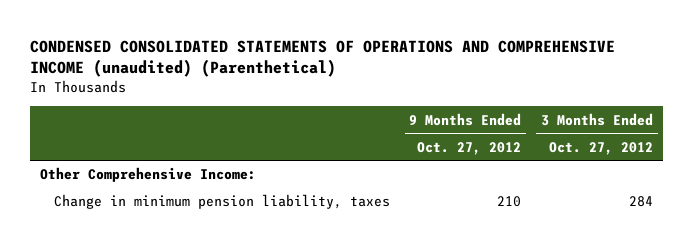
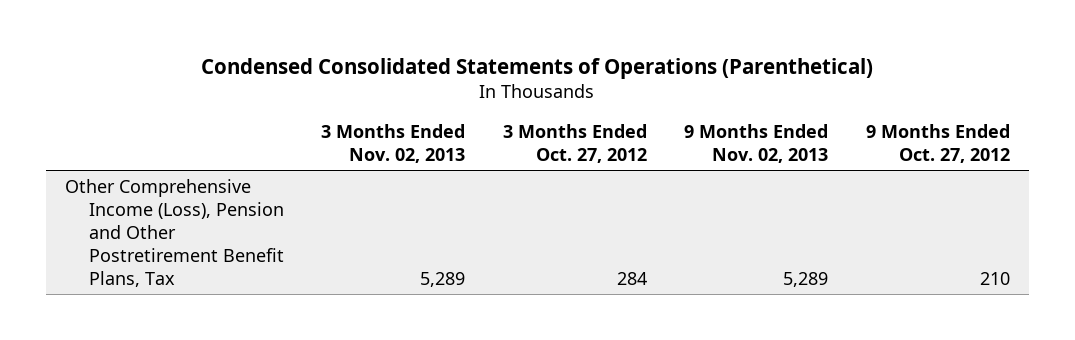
[29,39,615,78] CONDENSED CONSOLIDATED STATEMENTS OF OPERATIONS AND COMPREHENSIVE INCOME (unaudited) (Parenthetical) -> [201,57,874,79] Condensed Consolidated Statements of Operations (Parenthetical)
none -> [321,124,466,164] 3 Months Ended Nov. 02, 2013
none -> [684,124,829,164] 9 Months Ended Nov. 02, 2013
[39,167,256,183] Other Comprehensive Income: -> none
[53,194,390,210] Change in minimum pension liability, taxes -> [64,179,284,288] Other Comprehensive Income (Loss), Pension and Other Postretirement Benefit Plans, Tax

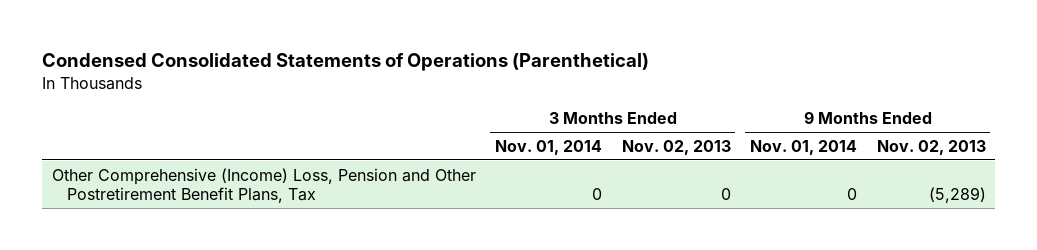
[502,124,647,164] 3 Months Ended Oct. 27, 2012 -> none
[866,124,1011,164] 9 Months Ended Oct. 27, 2012 -> none
none -> [495,139,603,155] Nov. 01, 2014
none -> [750,139,858,155] Nov. 01, 2014
[64,179,284,288] Other Comprehensive Income (Loss), Pension and Other Postretirement Benefit Plans, Tax -> [51,167,476,204] Other Comprehensive (Income) Loss, Pension and Other Postretirement Benefit Plans, Tax
[420,272,466,288] 5,289 -> [720,188,731,201] 0
[783,272,829,288] 5,289 -> [928,187,986,204] (5,289)

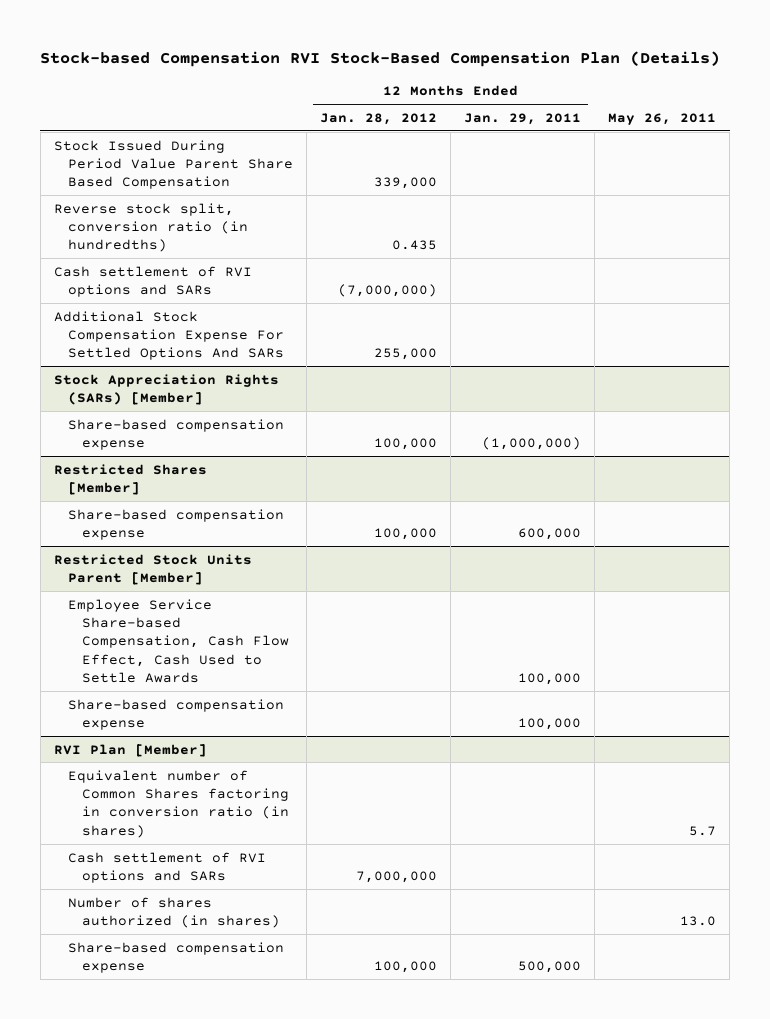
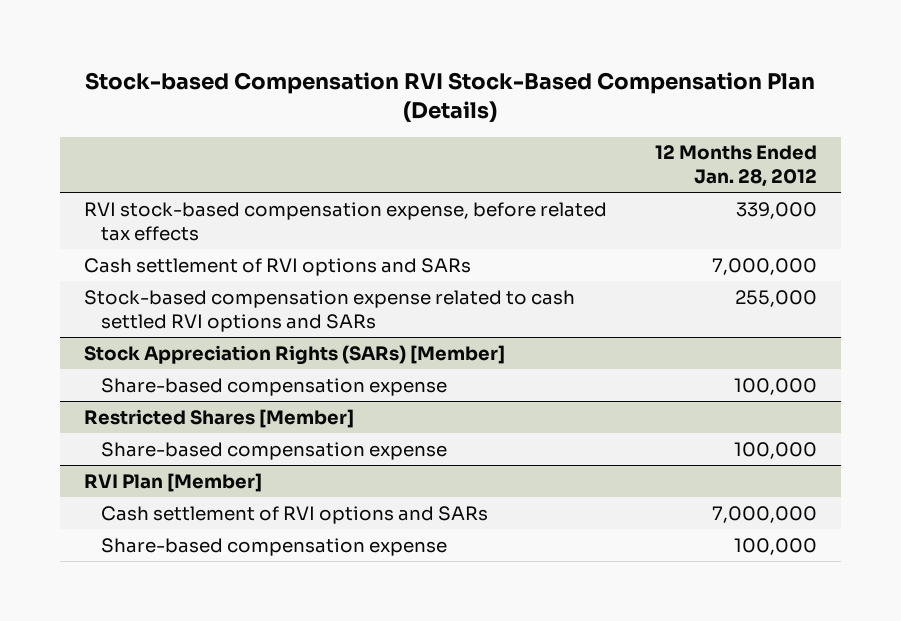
[464,112,582,125] Jan. 29, 2011 -> none
[608,112,717,125] May 26, 2011 -> none
[53,202,248,253] Reverse stock split, conversion ratio (in hundredths) -> none
[53,139,293,190] Stock Issued During Period Value Parent Share Based Compensation -> [83,201,607,241] RVI stock-based compensation expense, before related tax effects
[337,283,437,297] (7,000,000) -> [712,257,818,275] 7,000,000
[53,310,284,361] Additional Stock Compensation Expense For Settled Options And SARs -> [83,289,575,332] Stock-based compensation expense related to cash settled RVI options and SARs
[53,553,252,585] Restricted Stock Units Parent [Member] -> none
[67,598,289,684] Employee Service Share-based Compensation, Cash Flow Effect, Cash Used to Settle Awards -> none
[67,698,284,730] Share-based compensation expense -> none
[67,769,289,838] Equivalent number of Common Shares factoring in conversion ratio (in shares) -> none
[67,896,280,928] Number of shares authorized (in shares) -> none

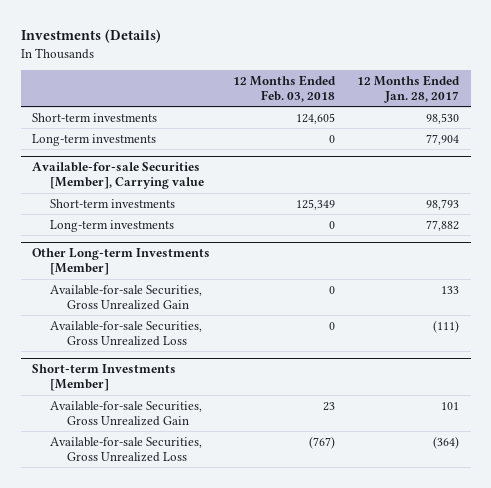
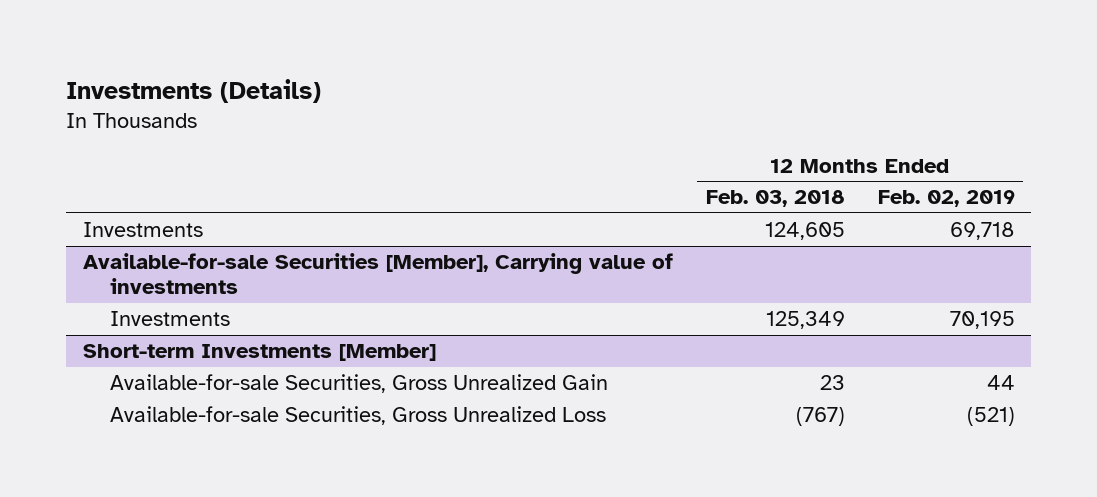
[357,75,461,104] 12 Months Ended Jan. 28, 2017 -> none
none -> [877,190,1015,208] Feb. 02, 2019
[31,133,156,146] Long-term investments -> none
[49,219,174,232] Long-term investments -> none
[31,248,210,276] Other Long-term Investments [Member] -> none
[49,284,202,310] Available-for-sale Securities, Gross Unrealized Gain -> none
[49,320,202,346] Available-for-sale Securities, Gross Unrealized Loss -> none
[31,112,157,122] Short-term investments -> [82,222,203,238] Investments
[31,162,204,190] Available-for-sale Securities [Member], Carrying value -> [82,253,673,295] Available-for-sale Securities [Member], Carrying value of investments
[49,198,175,208] Short-term investments -> [110,311,231,327] Investments

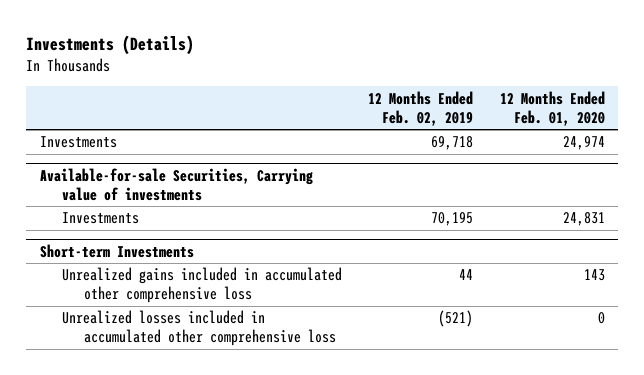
[705,190,845,208] Feb. 03, 2018 -> none
none -> [499,90,605,126] 12 Months Ended Feb. 01, 2020
[82,253,673,295] Available-for-sale Securities [Member], Carrying value of investments -> [39,167,313,201] Available-for-sale Securities, Carrying value of investments
[82,344,436,362] Short-term Investments [Member] -> [39,243,194,258] Short-term Investments
[110,374,609,394] Available-for-sale Securities, Gross Unrealized Gain -> [61,267,342,304] Unrealized gains included in accumulated other comprehensive loss
[110,406,607,426] Available-for-sale Securities, Gross Unrealized Loss -> [61,310,336,347] Unrealized losses included in accumulated other comprehensive loss

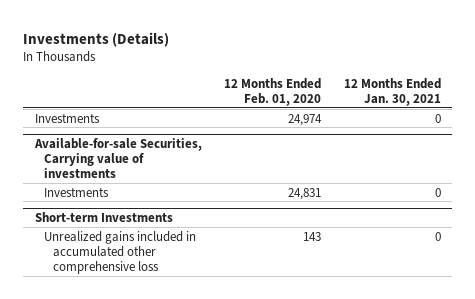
[368,90,474,126] 12 Months Ended Feb. 02, 2019 -> none
none -> [343,77,441,106] 12 Months Ended Jan. 30, 2021
[61,310,336,347] Unrealized losses included in accumulated other comprehensive loss -> none

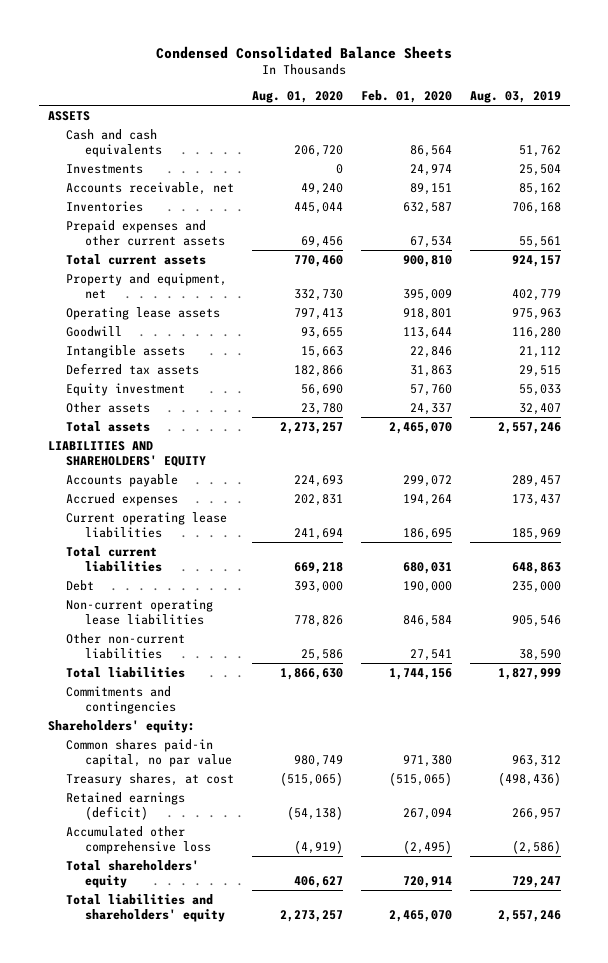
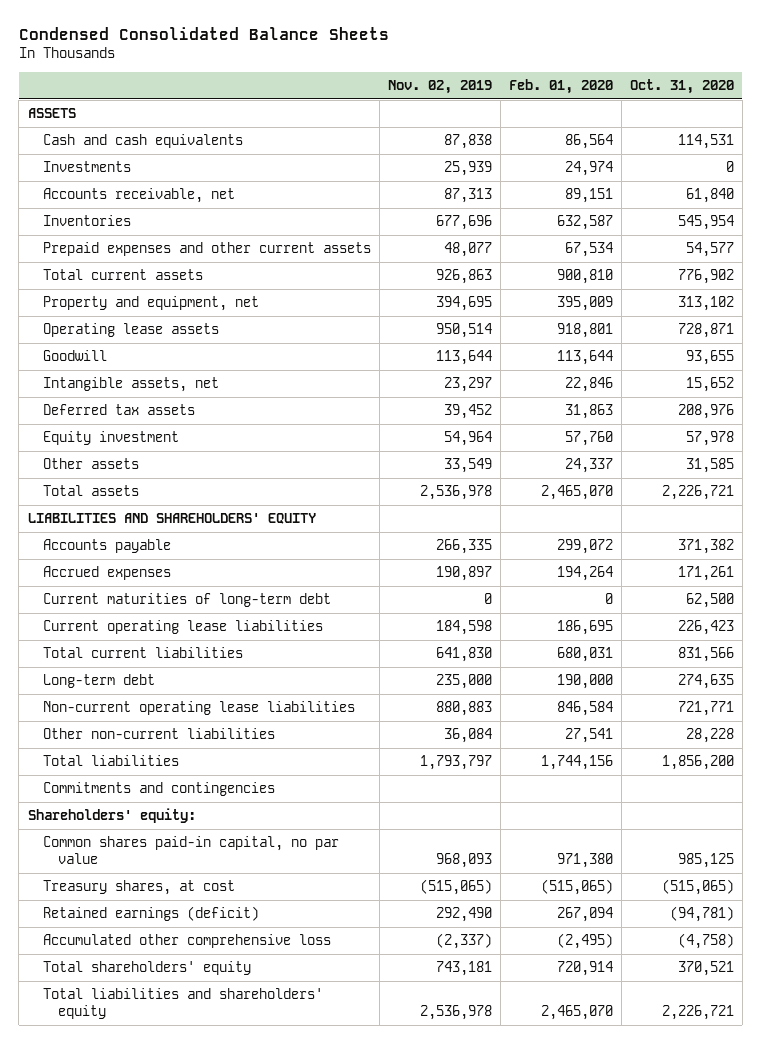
[251,91,343,104] Aug. 01, 2020 -> none
[469,91,561,104] Aug. 03, 2019 -> none
none -> [387,80,492,95] Nov. 02, 2019
none -> [629,79,734,95] Oct. 31, 2020
[66,344,186,358] Intangible assets -> [42,377,219,393] Intangible assets, net
none -> [42,593,331,608] Current maturities of long-term debt
[66,579,95,591] Debt -> [42,674,155,689] Long-term debt

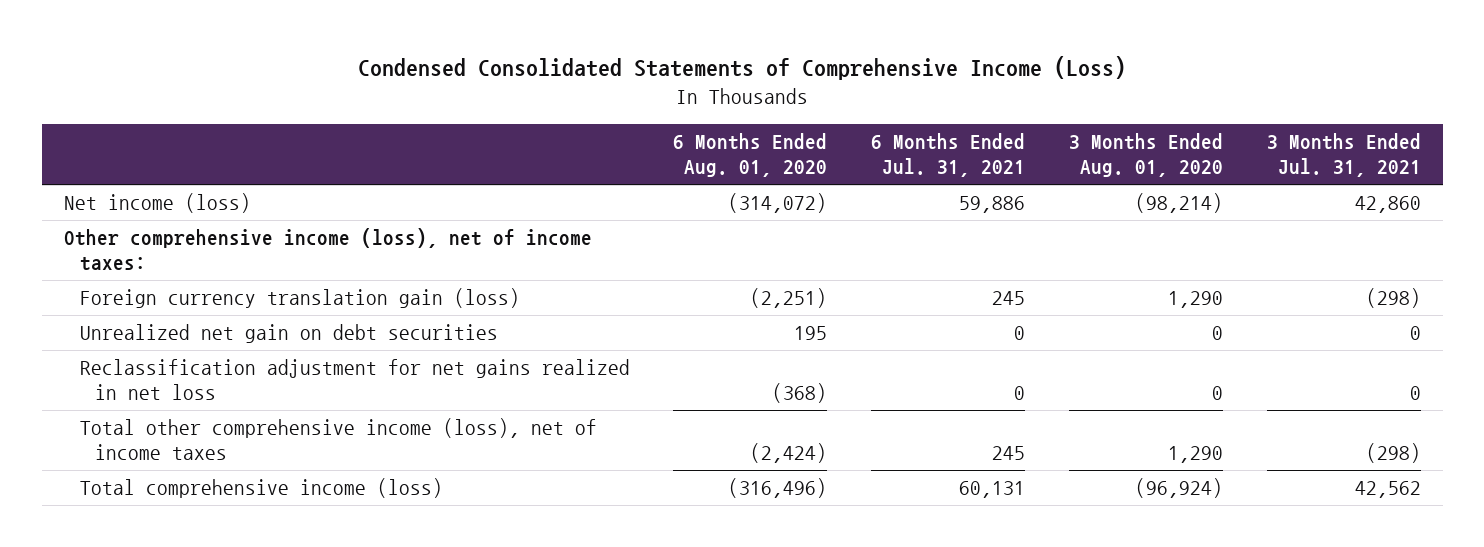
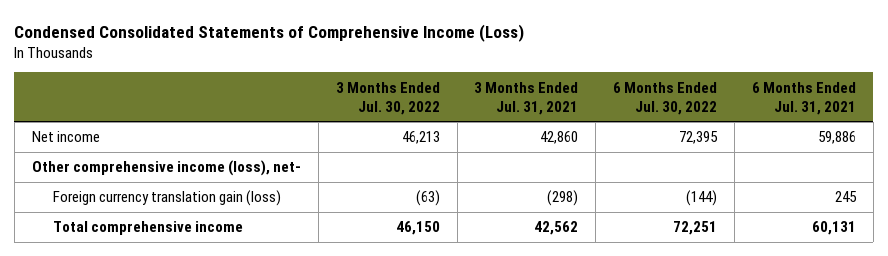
[673,133,828,178] 6 Months Ended Aug. 01, 2020 -> none
[1068,133,1223,178] 3 Months Ended Aug. 01, 2020 -> none
none -> [335,81,440,115] 3 Months Ended Jul. 30, 2022
none -> [613,81,718,115] 6 Months Ended Jul. 30, 2022
[63,193,251,214] Net income (loss) -> [31,131,100,143] Net income
[63,228,592,272] Other comprehensive income (loss), net of income taxes: -> [31,160,301,177] Other comprehensive income (loss), net-
[79,324,498,344] Unrealized net gain on debt securities -> none
[79,359,630,401] Reclassification adjustment for net gains realized in net loss -> none
[79,418,597,461] Total other comprehensive income (loss), net of income taxes -> none
[79,478,443,499] Total comprehensive income (loss) -> [52,221,243,236] Total comprehensive income

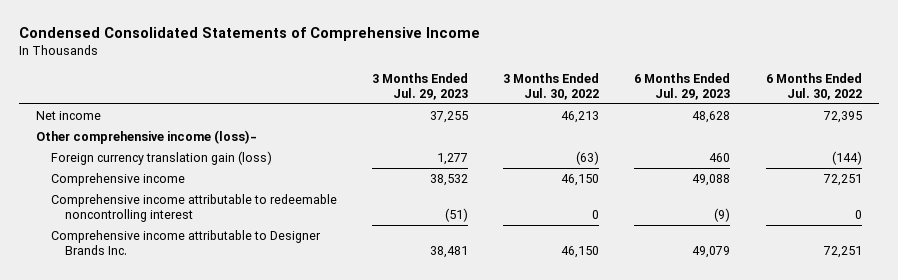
[14,23,525,42] Condensed Consolidated Statements of Comprehensive Income (Loss) -> [18,27,480,42] Condensed Consolidated Statements of Comprehensive Income
[474,81,579,115] 3 Months Ended Jul. 31, 2021 -> none
[752,81,857,115] 6 Months Ended Jul. 31, 2021 -> none
none -> [371,73,468,100] 3 Months Ended Jul. 29, 2023
none -> [634,73,731,100] 6 Months Ended Jul. 29, 2023
[31,160,301,177] Other comprehensive income (loss), net- -> [36,130,258,145] Other comprehensive income (loss)-
none -> [50,173,185,187] Comprehensive income
none -> [50,194,337,222] Comprehensive income attributable to redeemable noncontrolling interest
[52,221,243,236] Total comprehensive income -> [50,230,321,255] Comprehensive income attributable to Designer Brands Inc.

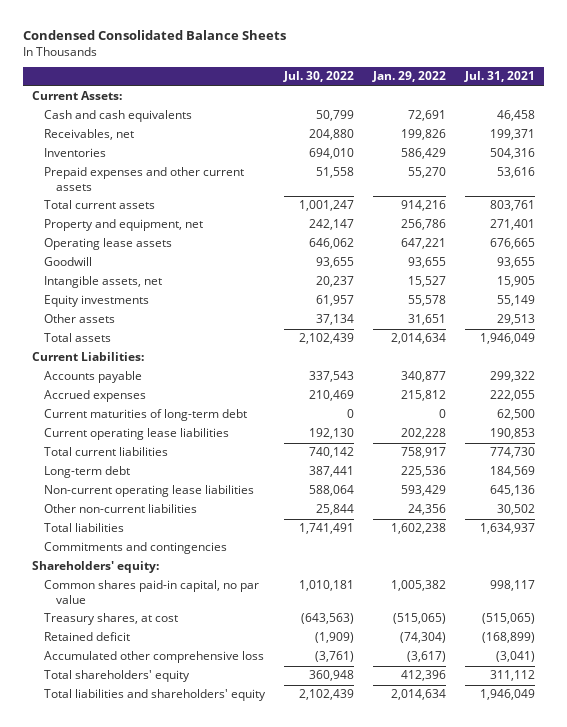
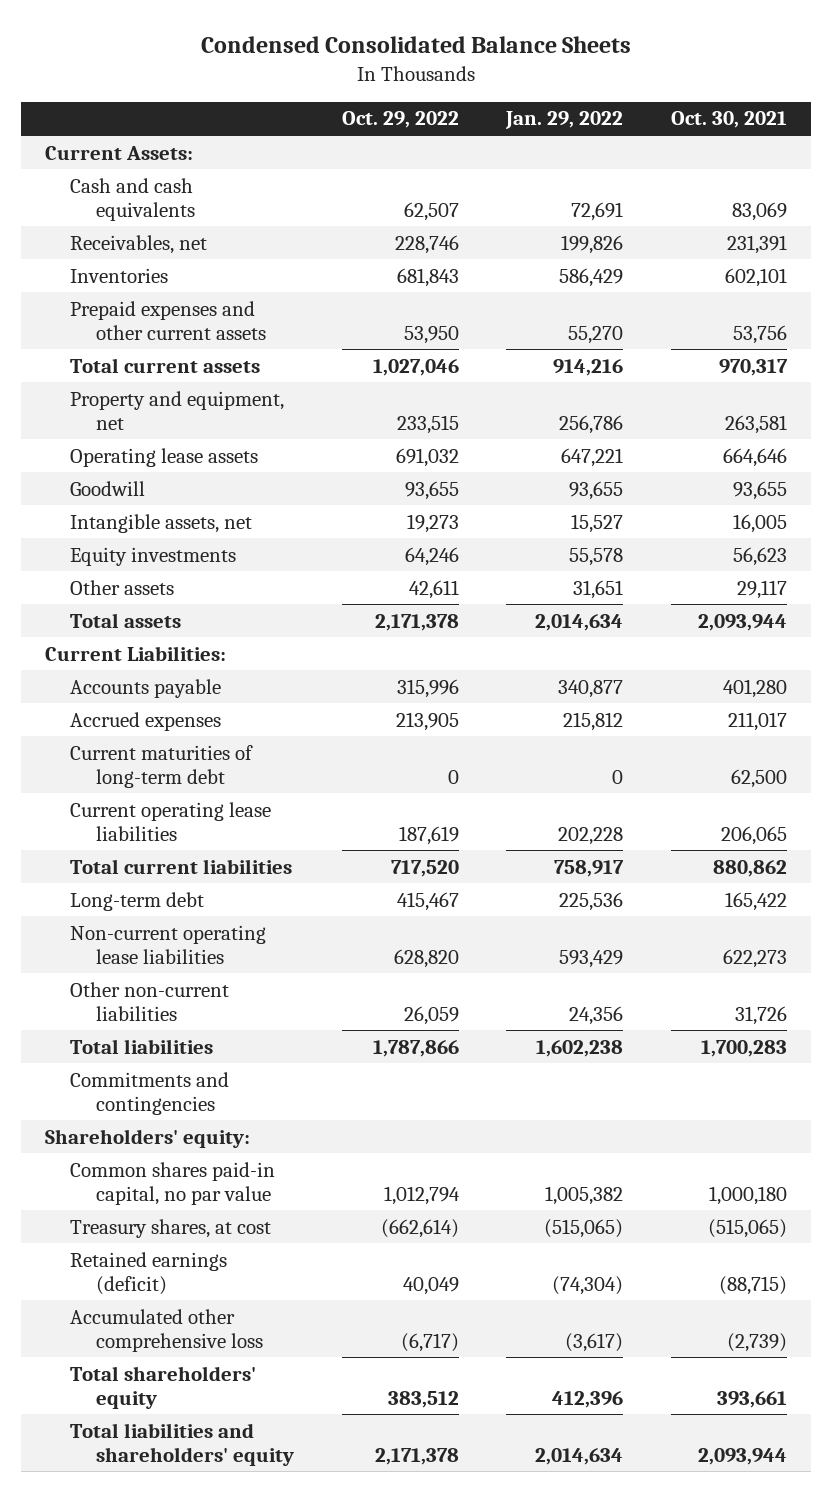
[282,71,354,83] Jul. 30, 2022 -> none
[463,71,535,83] Jul. 31, 2021 -> none
none -> [341,111,459,129] Oct. 29, 2022
none -> [671,111,788,129] Oct. 30, 2021
[43,632,130,642] Retained deficit -> [70,1251,228,1295] Retained earnings (deficit)

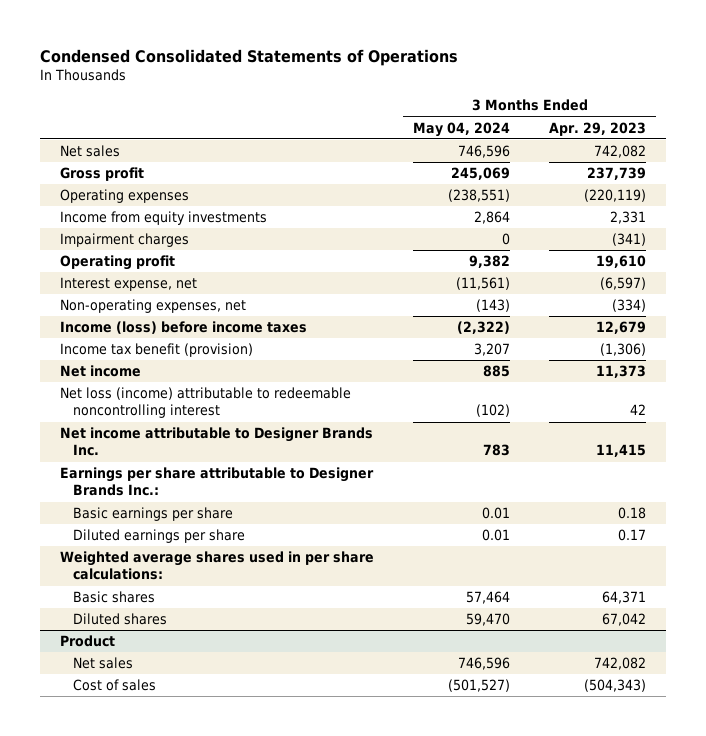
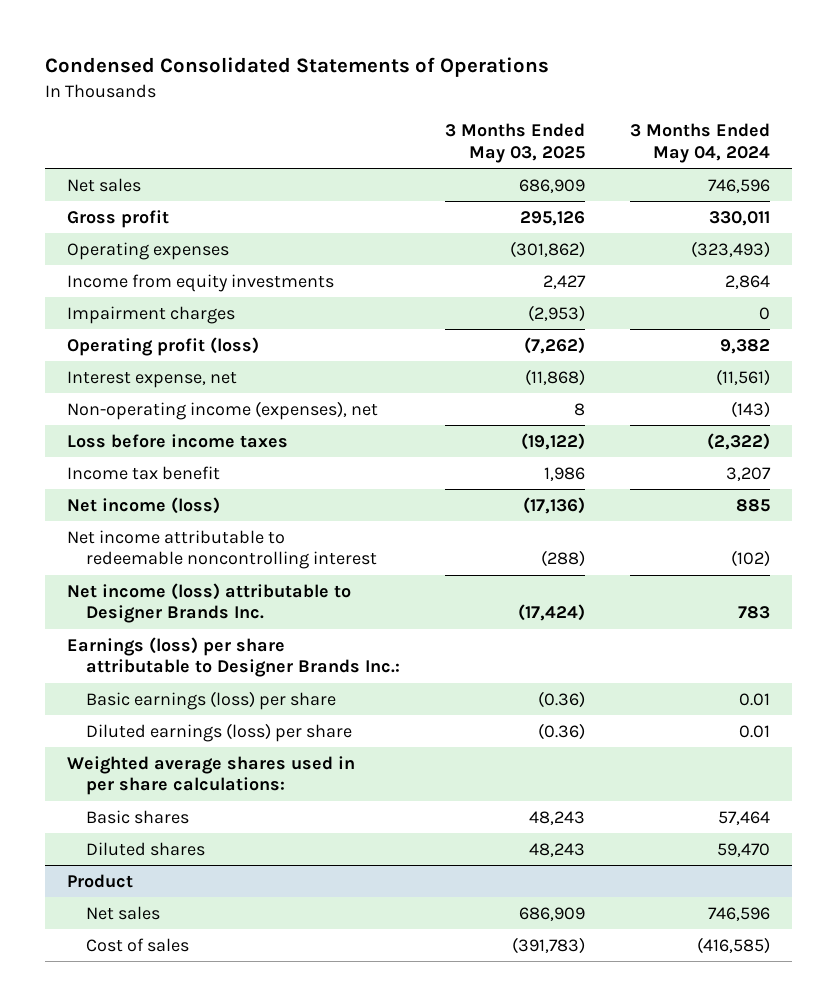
[549,121,647,136] Apr. 29, 2023 -> none
none -> [444,123,585,163] 3 Months Ended May 03, 2025
[451,167,511,181] 245,069 -> [708,210,770,226] 330,011
[448,189,511,203] (238,551) -> [690,240,770,258] (323,493)
[59,255,175,271] Operating profit -> [67,336,260,356] Operating profit (loss)
[59,299,246,314] Non-operating expenses, net -> [67,400,379,420] Non-operating income (expenses), net
[59,321,307,335] Income (loss) before income taxes -> [67,433,289,448] Loss before income taxes
[59,343,253,358] Income tax benefit (provision) -> [67,465,221,480] Income tax benefit
[59,365,141,378] Net income -> [67,496,221,514] Net income (loss)
[59,387,351,419] Net loss (income) attributable to redeemable noncontrolling interest -> [67,529,377,570] Net income attributable to redeemable noncontrolling interest
[59,427,373,457] Net income attributable to Designer Brands Inc. -> [67,582,352,624] Net income (loss) attributable to Designer Brands Inc.
[59,467,374,497] Earnings per share attributable to Designer Brands Inc.: -> [67,636,400,678] Earnings (loss) per share attributable to Designer Brands Inc.:
[73,507,234,522] Basic earnings per share -> [85,690,336,710] Basic earnings (loss) per share
[73,529,246,544] Diluted earnings per share -> [85,722,352,742] Diluted earnings (loss) per share
[448,679,511,693] (501,527) -> [696,936,770,954] (416,585)

